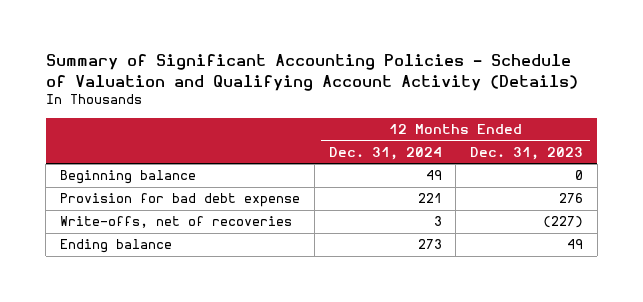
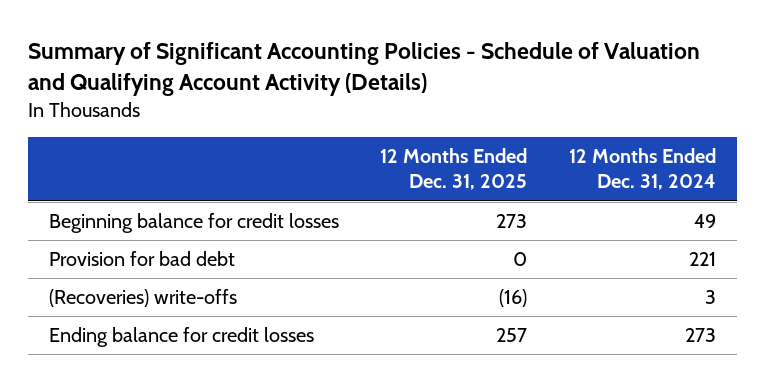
[470,146,584,160] Dec. 31, 2023 -> none
none -> [380,147,528,191] 12 Months Ended Dec. 31, 2025
[59,170,196,185] Beginning balance -> [48,213,339,234] Beginning balance for credit losses
[59,193,300,208] Provision for bad debt expense -> [48,251,235,267] Provision for bad debt
[59,216,292,229] Write-offs, net of recoveries -> [48,289,237,308] (Recoveries) write-offs
[59,239,172,254] Ending balance -> [48,327,314,348] Ending balance for credit losses

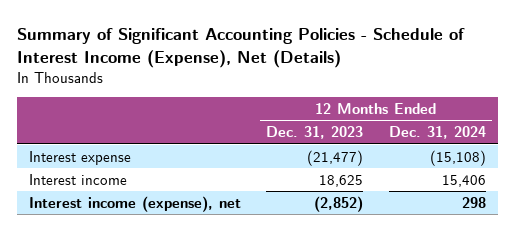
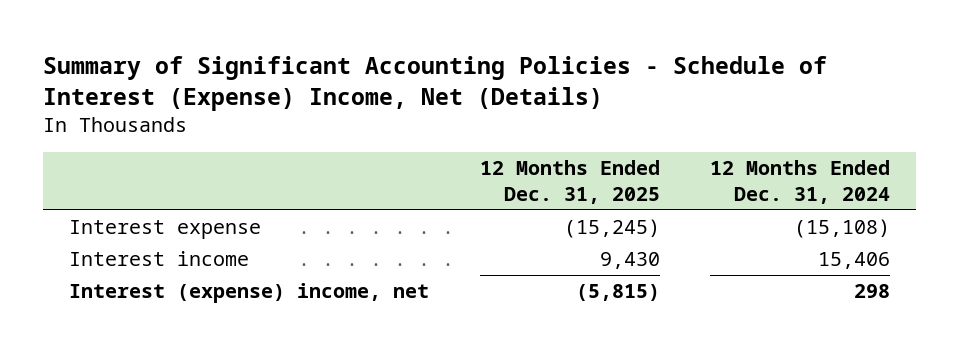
[16,27,465,68] Summary of Significant Accounting Policies - Schedule of Interest Income (Expense), Net (Details) -> [43,56,828,112] Summary of Significant Accounting Policies - Schedule of Interest (Expense) Income, Net (Details)
[266,126,364,140] Dec. 31, 2023 -> none
none -> [479,160,660,204] 12 Months Ended Dec. 31, 2025
[29,195,242,212] Interest income (expense), net -> [68,283,429,304] Interest (expense) income, net

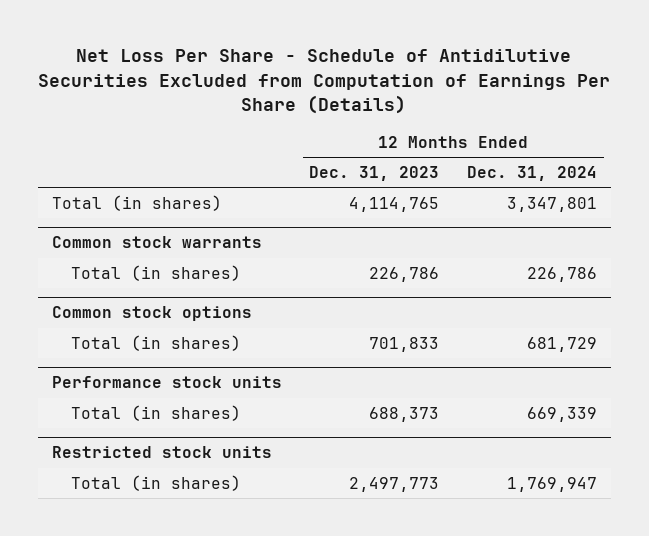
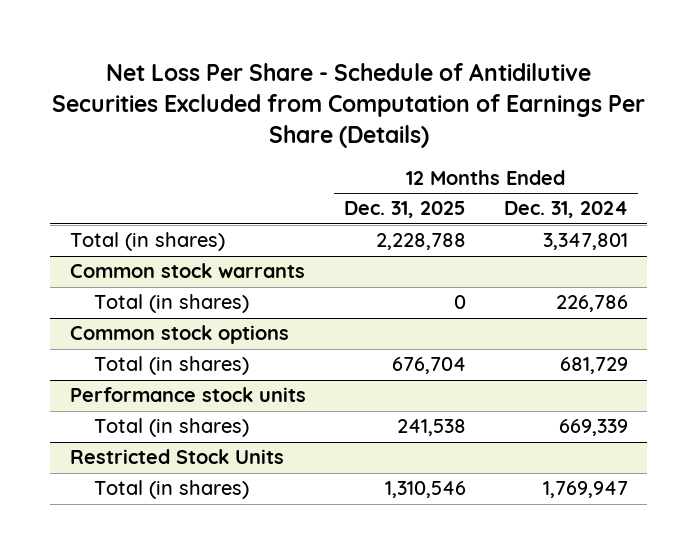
[309,166,440,182] Dec. 31, 2023 -> none
none -> [343,201,466,219] Dec. 31, 2025
[51,446,272,459] Restricted stock units -> [69,449,284,465] Restricted Stock Units

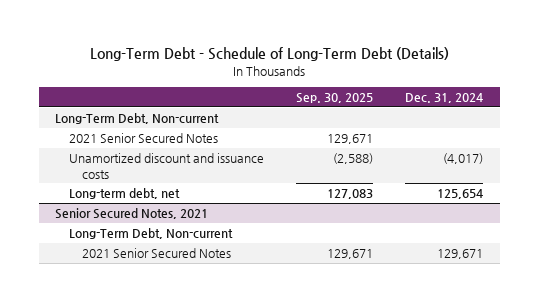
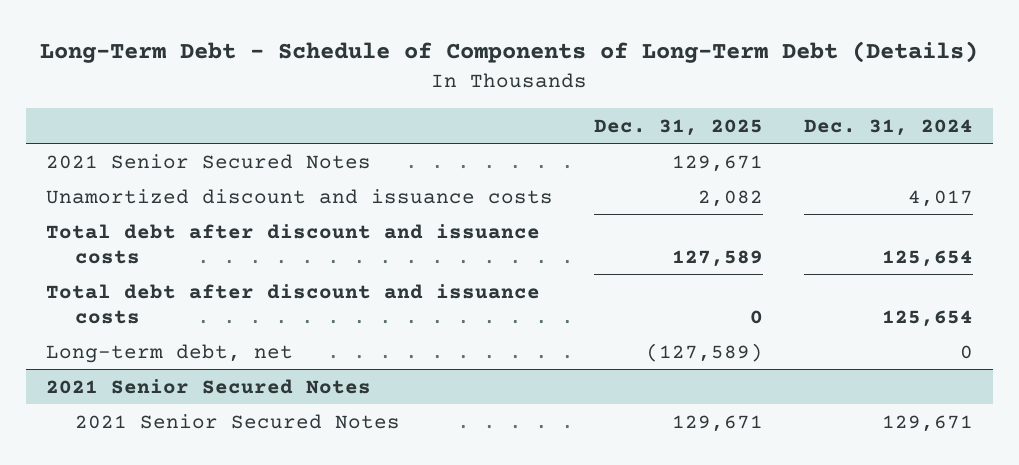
[90,47,450,62] Long-Term Debt - Schedule of Long-Term Debt (Details) -> [40,41,979,64] Long-Term Debt - Schedule of Components of Long-Term Debt (Details)
[296,93,374,104] Sep. 30, 2025 -> none
none -> [593,118,763,136] Dec. 31, 2025
[55,113,220,125] Long-Term Debt, Non-current -> none
[68,228,233,240] Long-Term Debt, Non-current -> none
[443,153,484,165] (4,017) -> [907,189,973,207] 4,017
none -> [46,223,541,264] Total debt after discount and issuance costs
none -> [46,283,541,324] Total debt after discount and issuance costs
[437,189,484,200] 125,654 -> [959,344,973,359] 0
[55,208,209,220] Senior Secured Notes, 2021 -> [46,378,372,394] 2021 Senior Secured Notes

